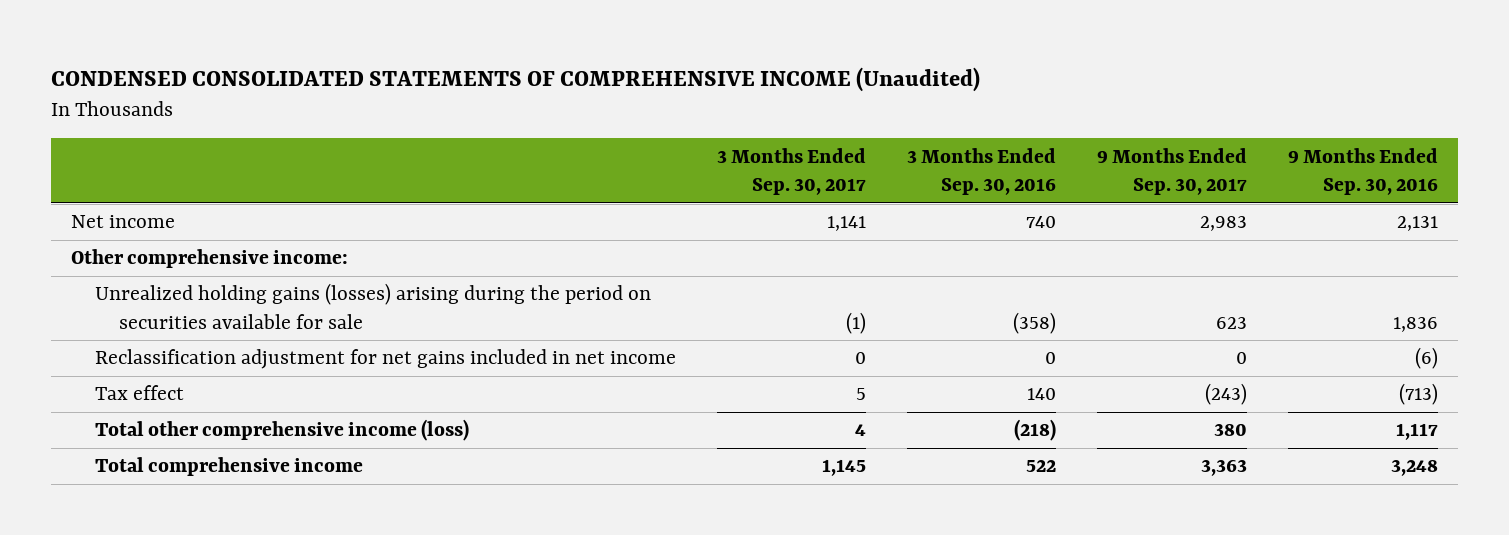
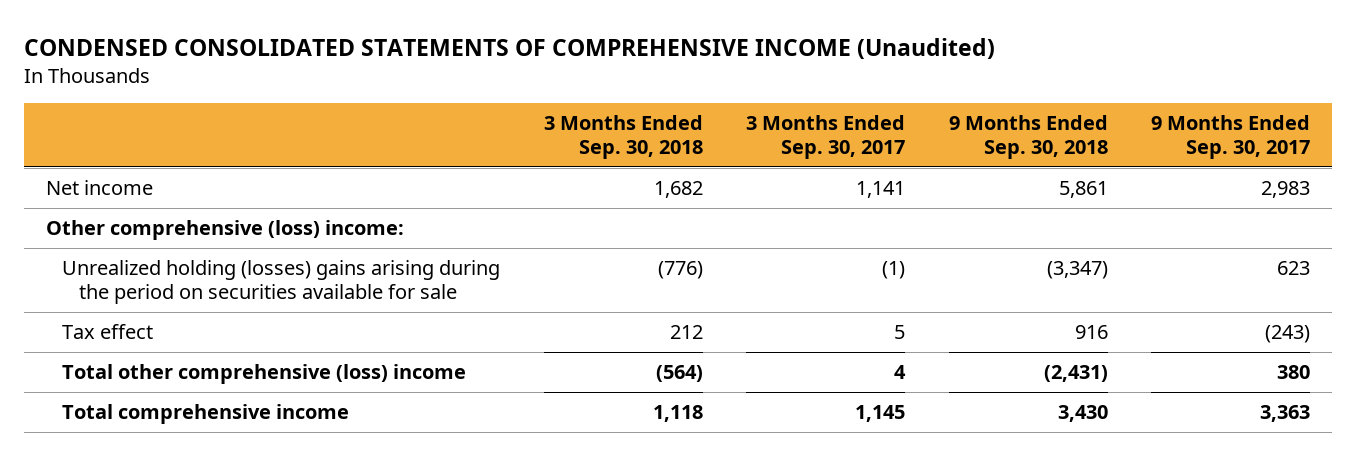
[907,147,1057,196] 3 Months Ended Sep. 30, 2016 -> none
[1287,147,1438,196] 9 Months Ended Sep. 30, 2016 -> none
none -> [543,115,703,160] 3 Months Ended Sep. 30, 2018
none -> [948,115,1108,160] 9 Months Ended Sep. 30, 2018
[95,349,677,370] Reclassification adjustment for net gains included in net income -> none
[71,249,349,269] Other comprehensive income: -> [45,220,404,241] Other comprehensive (loss) income:
[95,283,652,329] Unrealized holding gains (losses) arising during the period on securities available for sale -> [62,260,501,305] Unrealized holding (losses) gains arising during the period on securities available for sale
[95,419,470,442] Total other comprehensive income (loss) -> [62,364,467,385] Total other comprehensive (loss) income

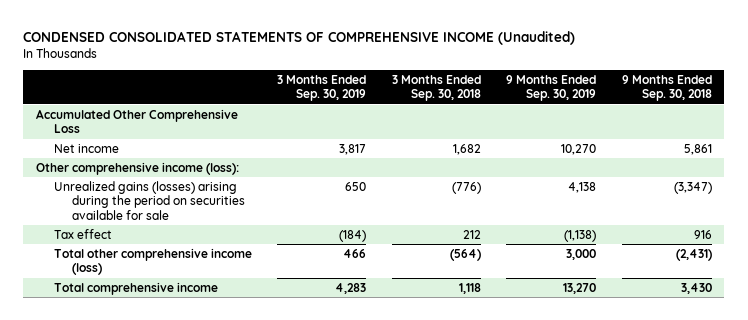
[746,115,906,160] 3 Months Ended Sep. 30, 2017 -> none
[1151,115,1311,160] 9 Months Ended Sep. 30, 2017 -> none
none -> [277,74,367,102] 3 Months Ended Sep. 30, 2019
none -> [506,74,597,102] 9 Months Ended Sep. 30, 2019
none -> [35,108,238,134] Accumulated Other Comprehensive Loss
[45,220,404,241] Other comprehensive (loss) income: -> [35,161,239,175] Other comprehensive income (loss):
[62,260,501,305] Unrealized holding (losses) gains arising during the period on securities available for sale -> [54,180,246,221] Unrealized gains (losses) arising during the period on securities available for sale
[62,364,467,385] Total other comprehensive (loss) income -> [54,247,253,276] Total other comprehensive income (loss)

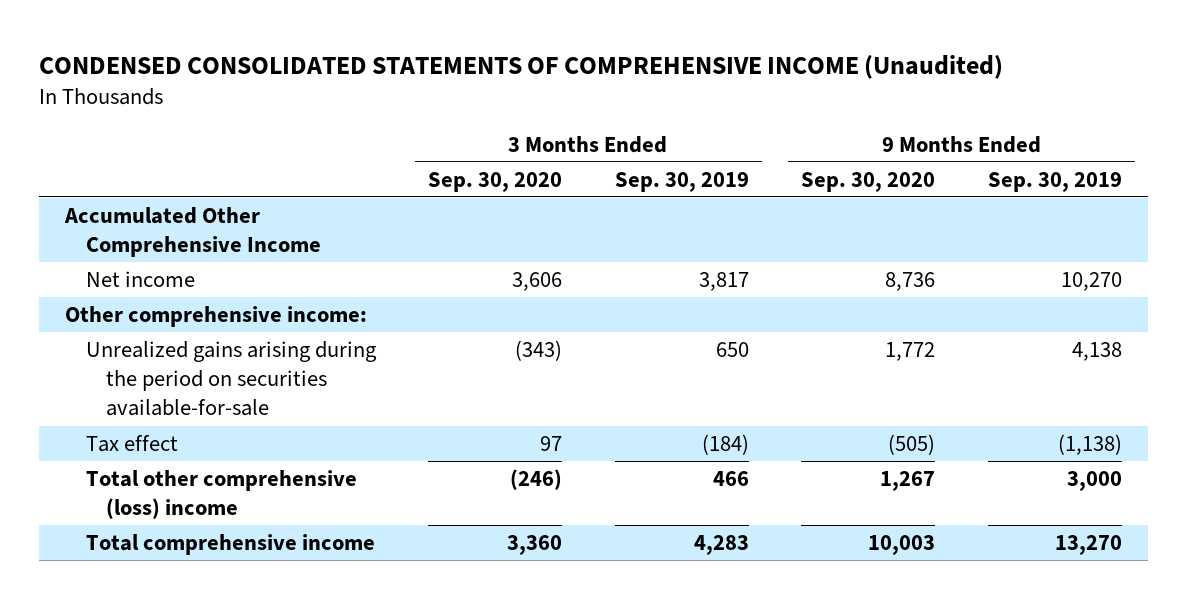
[391,74,481,102] 3 Months Ended Sep. 30, 2018 -> none
[621,74,712,102] 9 Months Ended Sep. 30, 2018 -> none
none -> [428,171,563,192] Sep. 30, 2020
none -> [801,171,936,192] Sep. 30, 2020
[35,108,238,134] Accumulated Other Comprehensive Loss -> [64,207,321,258] Accumulated Other Comprehensive Income
[35,161,239,175] Other comprehensive income (loss): -> [65,306,368,328] Other comprehensive income:
[54,180,246,221] Unrealized gains (losses) arising during the period on securities available for sale -> [85,341,377,417] Unrealized gains arising during the period on securities available-for-sale
[54,247,253,276] Total other comprehensive income (loss) -> [85,470,357,520] Total other comprehensive (loss) income

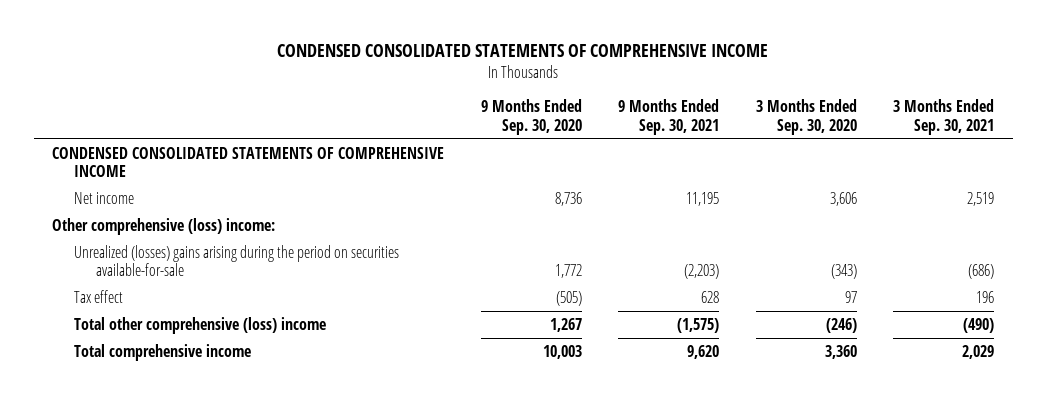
[38,54,1003,79] CONDENSED CONSOLIDATED STATEMENTS OF COMPREHENSIVE INCOME (Unaudited) -> [277,44,769,58] CONDENSED CONSOLIDATED STATEMENTS OF COMPREHENSIVE INCOME
[614,171,749,192] Sep. 30, 2019 -> none
[987,171,1122,192] Sep. 30, 2019 -> none
none -> [618,99,720,135] 9 Months Ended Sep. 30, 2021
none -> [893,99,995,135] 3 Months Ended Sep. 30, 2021
[64,207,321,258] Accumulated Other Comprehensive Income -> [51,146,444,178] CONDENSED CONSOLIDATED STATEMENTS OF COMPREHENSIVE INCOME
[65,306,368,328] Other comprehensive income: -> [51,217,275,235] Other comprehensive (loss) income:
[85,341,377,417] Unrealized gains arising during the period on securities available-for-sale -> [74,244,400,277] Unrealized (losses) gains arising during the period on securities available-for-sale

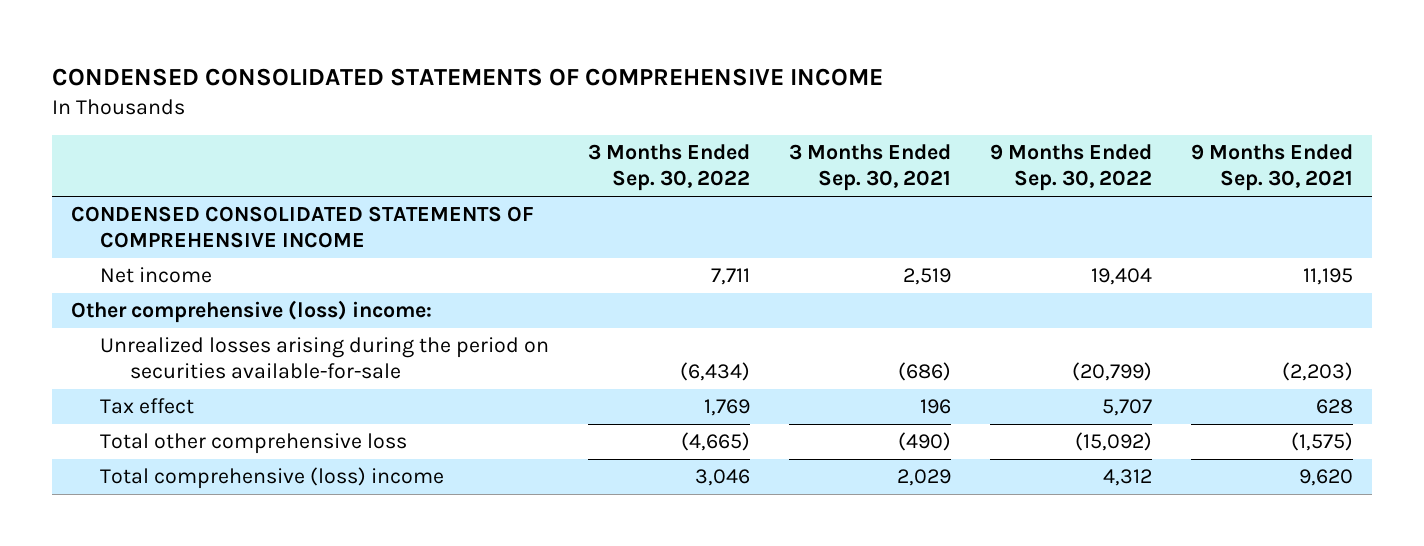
[480,99,582,135] 9 Months Ended Sep. 30, 2020 -> none
[755,99,857,135] 3 Months Ended Sep. 30, 2020 -> none
none -> [588,144,751,192] 3 Months Ended Sep. 30, 2022
none -> [990,144,1153,192] 9 Months Ended Sep. 30, 2022
[74,244,400,277] Unrealized (losses) gains arising during the period on securities available-for-sale -> [100,337,550,380] Unrealized losses arising during the period on securities available-for-sale
[74,316,327,334] Total other comprehensive (loss) income -> [100,433,408,455] Total other comprehensive loss
[74,343,252,361] Total comprehensive income -> [100,467,445,490] Total comprehensive (loss) income

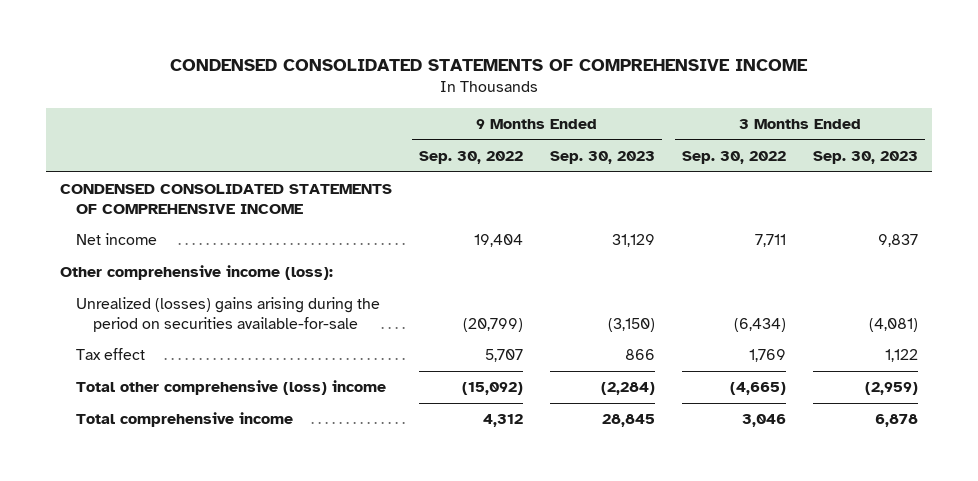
[789,144,952,192] 3 Months Ended Sep. 30, 2021 -> none
[1191,144,1354,192] 9 Months Ended Sep. 30, 2021 -> none
none -> [550,151,656,165] Sep. 30, 2023
none -> [813,151,919,165] Sep. 30, 2023
[71,300,433,324] Other comprehensive (loss) income: -> [59,265,333,281] Other comprehensive income (loss):
[100,337,550,380] Unrealized losses arising during the period on securities available-for-sale -> [76,297,381,332] Unrealized (losses) gains arising during the period on securities available-for-sale
[100,433,408,455] Total other comprehensive loss -> [76,380,387,396] Total other comprehensive (loss) income
[100,467,445,490] Total comprehensive (loss) income -> [76,412,294,428] Total comprehensive income

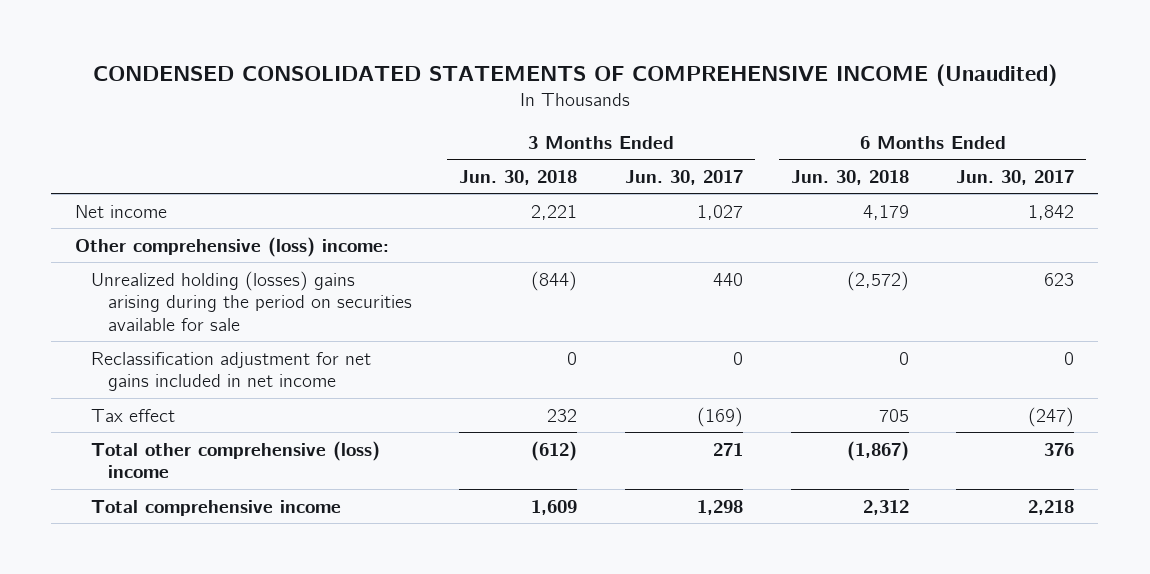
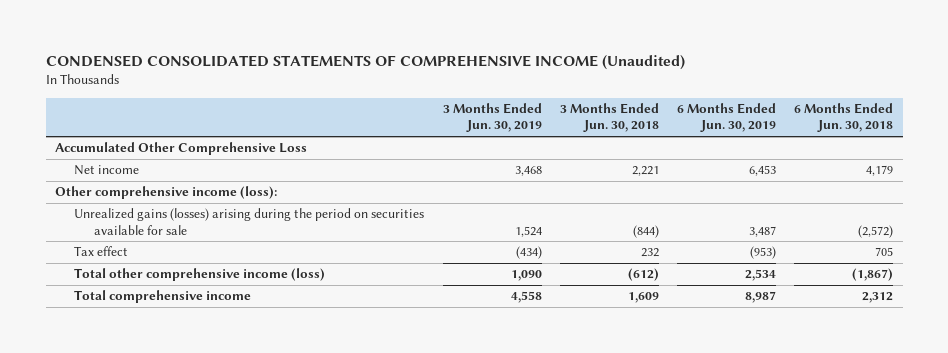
[625,169,744,185] Jun. 30, 2017 -> none
[956,169,1075,185] Jun. 30, 2017 -> none
none -> [442,103,542,133] 3 Months Ended Jun. 30, 2019
none -> [677,103,777,133] 6 Months Ended Jun. 30, 2019
none -> [54,142,307,156] Accumulated Other Comprehensive Loss
[91,351,372,392] Reclassification adjustment for net gains included in net income -> none
[75,236,390,257] Other comprehensive (loss) income: -> [54,186,277,200] Other comprehensive income (loss):
[91,270,412,331] Unrealized holding (losses) gains arising during the period on securities available for sale -> [74,208,425,235] Unrealized gains (losses) arising during the period on securities available for sale
[91,440,381,479] Total other comprehensive (loss) income -> [74,268,326,282] Total other comprehensive income (loss)

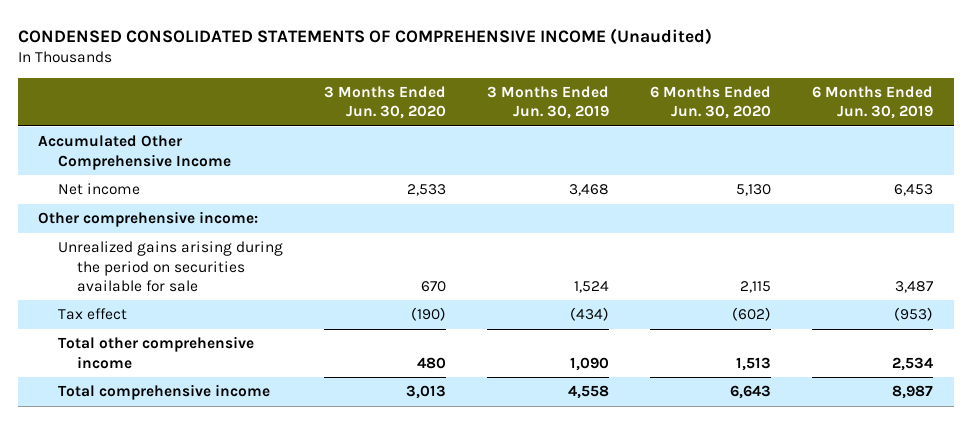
[559,103,659,133] 3 Months Ended Jun. 30, 2018 -> none
[794,103,894,133] 6 Months Ended Jun. 30, 2018 -> none
none -> [323,86,446,120] 3 Months Ended Jun. 30, 2020
none -> [650,86,772,120] 6 Months Ended Jun. 30, 2020
[54,142,307,156] Accumulated Other Comprehensive Loss -> [38,135,231,170] Accumulated Other Comprehensive Income
[54,186,277,200] Other comprehensive income (loss): -> [38,211,259,228] Other comprehensive income:
[74,208,425,235] Unrealized gains (losses) arising during the period on securities available for sale -> [57,241,283,292] Unrealized gains arising during the period on securities available for sale
[74,268,326,282] Total other comprehensive income (loss) -> [57,336,254,369] Total other comprehensive income

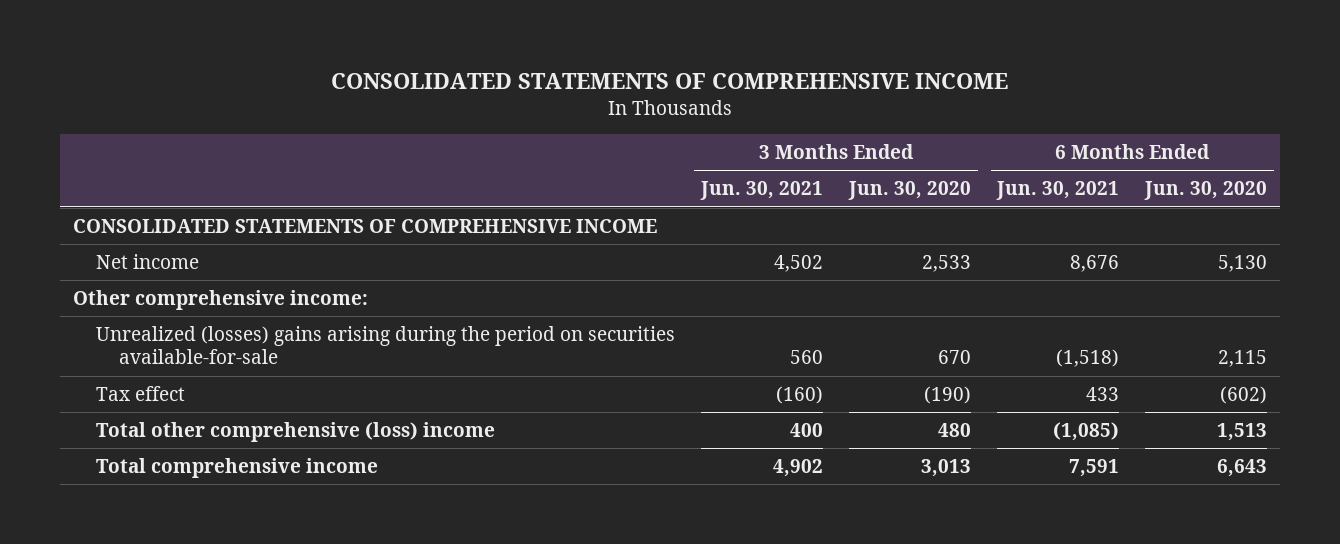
[17,27,712,45] CONDENSED CONSOLIDATED STATEMENTS OF COMPREHENSIVE INCOME (Unaudited) -> [330,73,1008,90] CONSOLIDATED STATEMENTS OF COMPREHENSIVE INCOME
[486,86,609,120] 3 Months Ended Jun. 30, 2019 -> none
[812,86,934,120] 6 Months Ended Jun. 30, 2019 -> none
none -> [699,181,823,201] Jun. 30, 2021
none -> [996,181,1120,201] Jun. 30, 2021
[38,135,231,170] Accumulated Other Comprehensive Income -> [72,219,657,234] CONSOLIDATED STATEMENTS OF COMPREHENSIVE INCOME
[57,241,283,292] Unrealized gains arising during the period on securities available for sale -> [95,326,675,365] Unrealized (losses) gains arising during the period on securities available-for-sale
[57,336,254,369] Total other comprehensive income -> [95,422,495,443] Total other comprehensive (loss) income

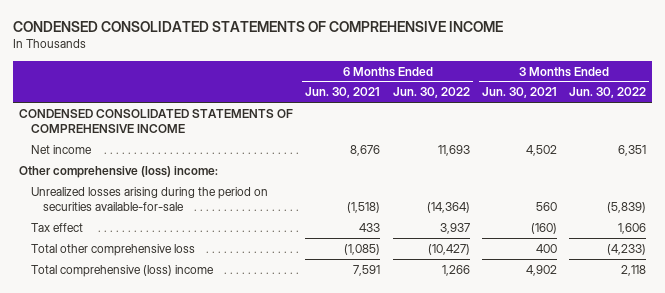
[330,73,1008,90] CONSOLIDATED STATEMENTS OF COMPREHENSIVE INCOME -> [13,20,504,32] CONDENSED CONSOLIDATED STATEMENTS OF COMPREHENSIVE INCOME
[847,181,971,201] Jun. 30, 2020 -> none
[1144,181,1268,201] Jun. 30, 2020 -> none
none -> [392,87,470,99] Jun. 30, 2022
none -> [569,87,647,99] Jun. 30, 2022
[72,219,657,234] CONSOLIDATED STATEMENTS OF COMPREHENSIVE INCOME -> [19,108,294,134] CONDENSED CONSOLIDATED STATEMENTS OF COMPREHENSIVE INCOME
[72,290,368,311] Other comprehensive income: -> [19,165,219,178] Other comprehensive (loss) income:
[95,326,675,365] Unrealized (losses) gains arising during the period on securities available-for-sale -> [31,186,269,212] Unrealized losses arising during the period on securities available-for-sale
[95,422,495,443] Total other comprehensive (loss) income -> [31,243,196,256] Total other comprehensive loss
[95,458,378,479] Total comprehensive income -> [31,264,215,277] Total comprehensive (loss) income

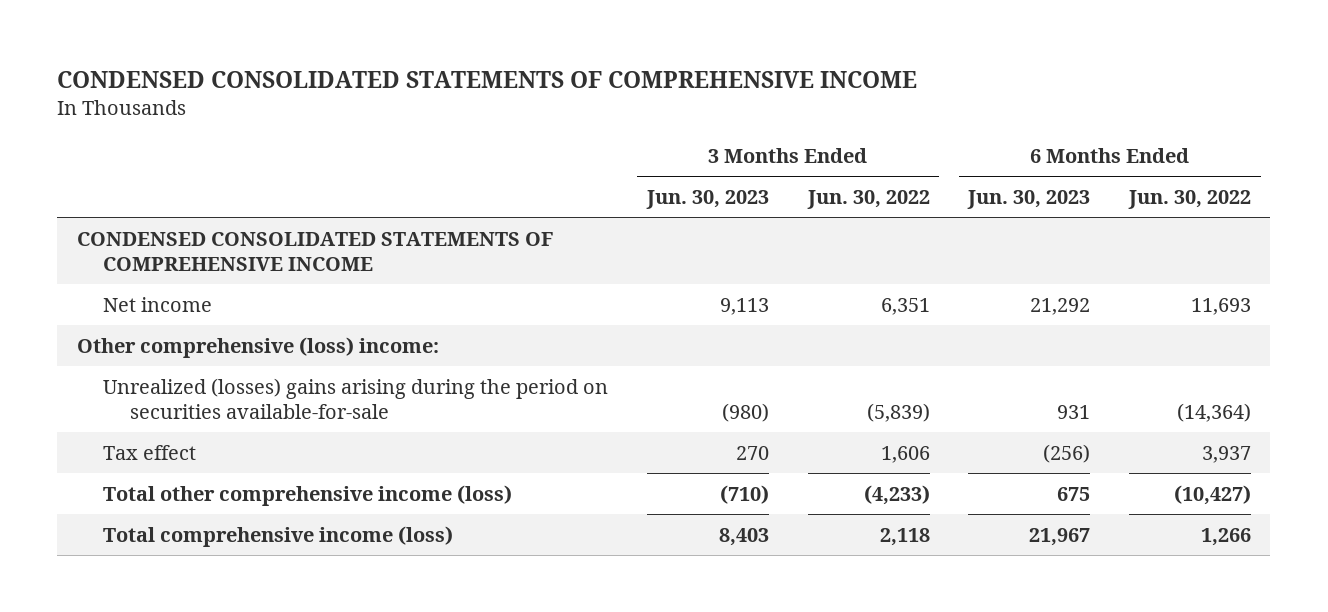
[305,87,381,99] Jun. 30, 2021 -> none
[482,87,558,99] Jun. 30, 2021 -> none
none -> [646,189,770,209] Jun. 30, 2023
none -> [967,189,1091,209] Jun. 30, 2023
[31,186,269,212] Unrealized losses arising during the period on securities available-for-sale -> [103,377,609,419] Unrealized (losses) gains arising during the period on securities available-for-sale
[31,243,196,256] Total other comprehensive loss -> [103,484,513,506] Total other comprehensive income (loss)
[31,264,215,277] Total comprehensive (loss) income -> [103,525,454,547] Total comprehensive income (loss)

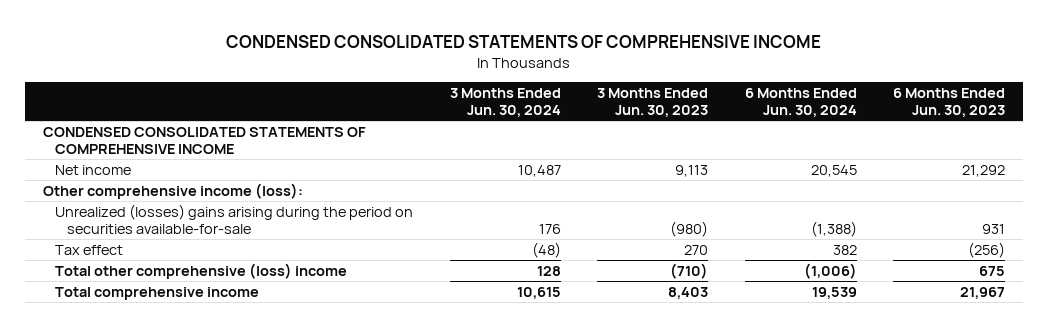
[806,189,930,209] Jun. 30, 2022 -> none
[1127,189,1251,209] Jun. 30, 2022 -> none
none -> [449,88,561,118] 3 Months Ended Jun. 30, 2024
none -> [744,88,857,118] 6 Months Ended Jun. 30, 2024
[76,336,439,358] Other comprehensive (loss) income: -> [43,182,304,199] Other comprehensive income (loss):
[103,484,513,506] Total other comprehensive income (loss) -> [55,262,348,279] Total other comprehensive (loss) income
[103,525,454,547] Total comprehensive income (loss) -> [55,286,260,300] Total comprehensive income

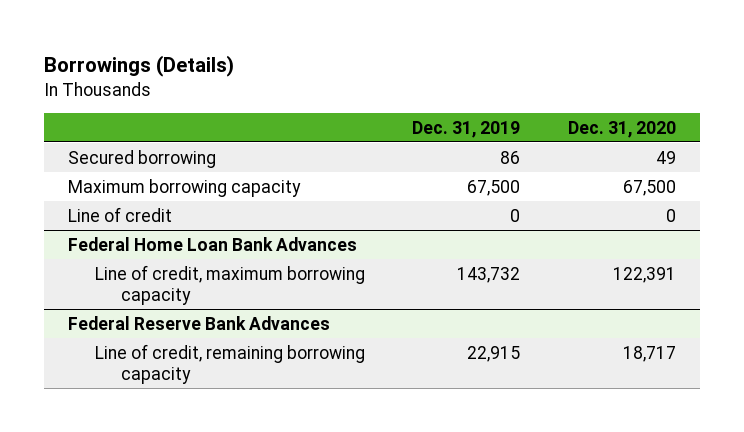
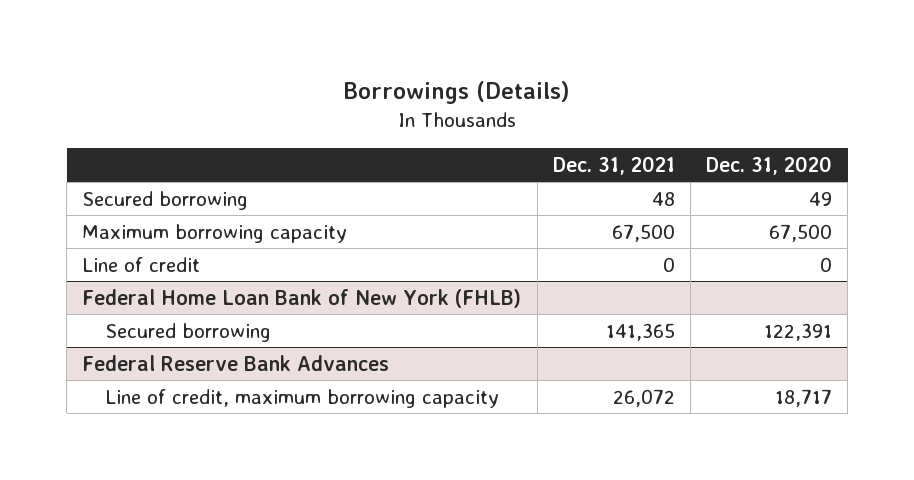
[412,120,521,138] Dec. 31, 2019 -> none
none -> [552,155,675,175] Dec. 31, 2021
[68,236,358,251] Federal Home Loan Bank Advances -> none
none -> [82,288,522,308] Federal Home Loan Bank of New York (FHLB)
[94,264,365,306] Line of credit, maximum borrowing capacity -> [104,322,271,342] Secured borrowing
[94,343,365,385] Line of credit, remaining borrowing capacity -> [104,388,499,408] Line of credit, maximum borrowing capacity

